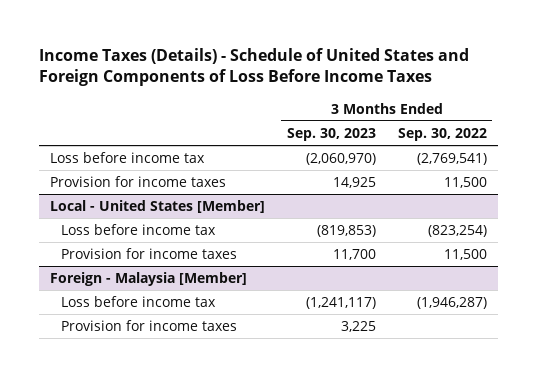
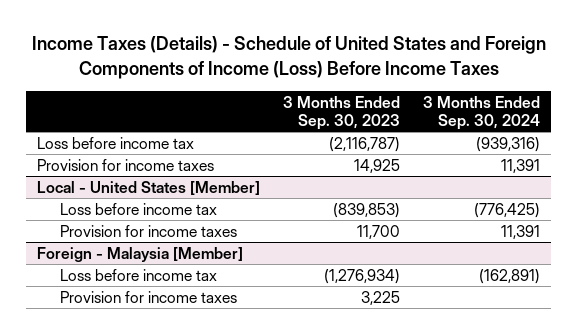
[38,47,469,87] Income Taxes (Details) - Schedule of United States and Foreign Components of Loss Before Income Taxes -> [31,36,546,79] Income Taxes (Details) - Schedule of United States and Foreign Components of Income (Loss) Before Income Taxes
[397,127,487,141] Sep. 30, 2022 -> none
none -> [423,95,541,130] 3 Months Ended Sep. 30, 2024
[305,153,376,166] (2,060,970) -> [329,136,401,152] (2,116,787)
[316,225,376,238] (819,853) -> [333,202,401,218] (839,853)
[305,297,376,310] (1,241,117) -> [324,268,401,284] (1,276,934)

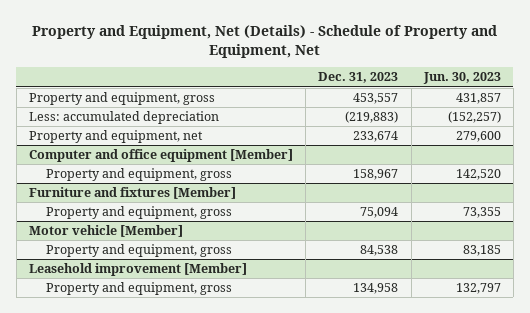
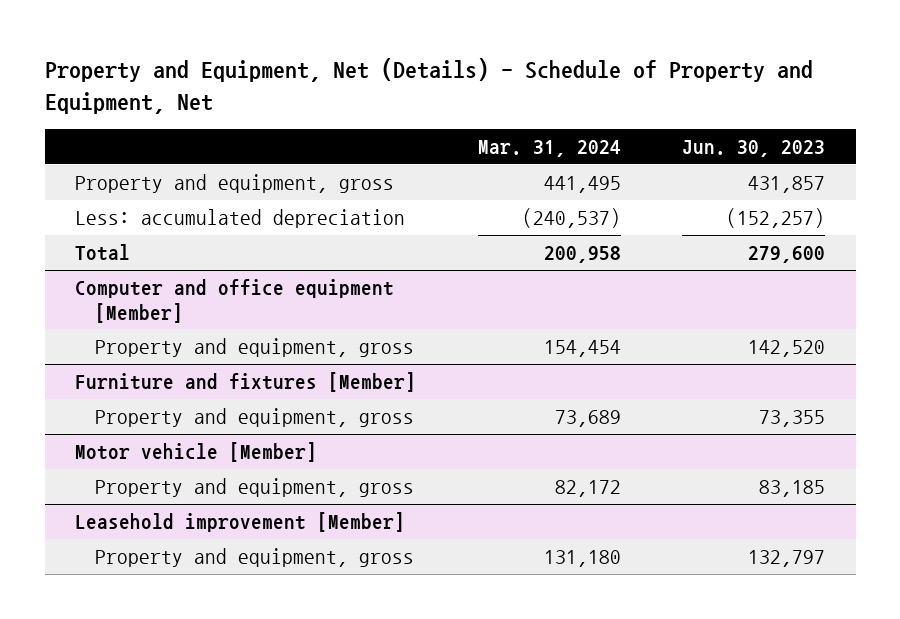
[318,72,399,84] Dec. 31, 2023 -> none
none -> [477,140,621,158] Mar. 31, 2024
[29,130,204,144] Property and equipment, net -> [75,243,131,261] Total

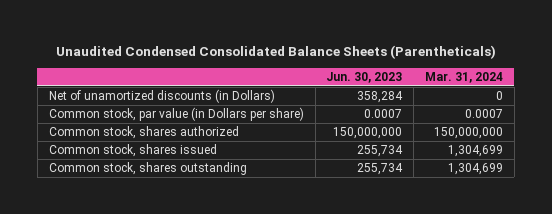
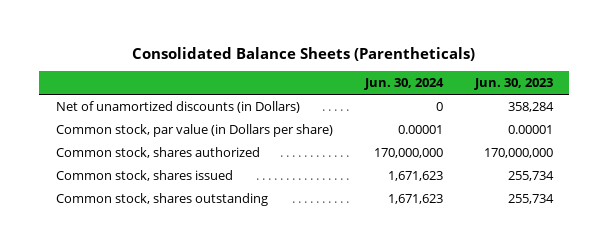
[55,44,496,59] Unaudited Condensed Consolidated Balance Sheets (Parentheticals) -> [132,46,476,61] Consolidated Balance Sheets (Parentheticals)
[424,71,503,83] Mar. 31, 2024 -> none
none -> [363,78,444,91] Jun. 30, 2024
[364,109,403,119] 0.0007 -> [508,124,554,134] 0.00001
[333,127,403,140] 150,000,000 -> [484,147,554,158] 170,000,000

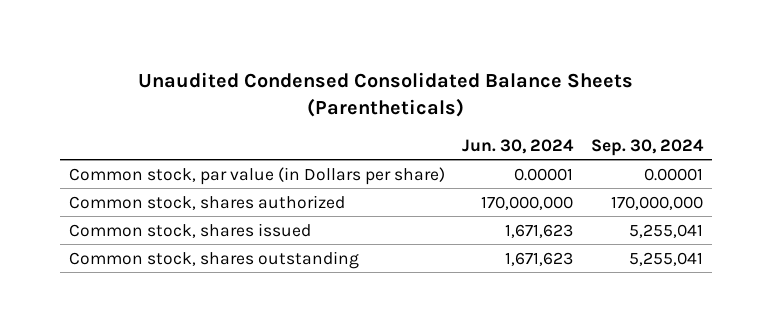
[132,46,476,61] Consolidated Balance Sheets (Parentheticals) -> [137,71,633,117] Unaudited Condensed Consolidated Balance Sheets (Parentheticals)
[474,78,554,91] Jun. 30, 2023 -> none
none -> [590,138,704,156] Sep. 30, 2024
[55,100,300,113] Net of unamortized discounts (in Dollars) -> none

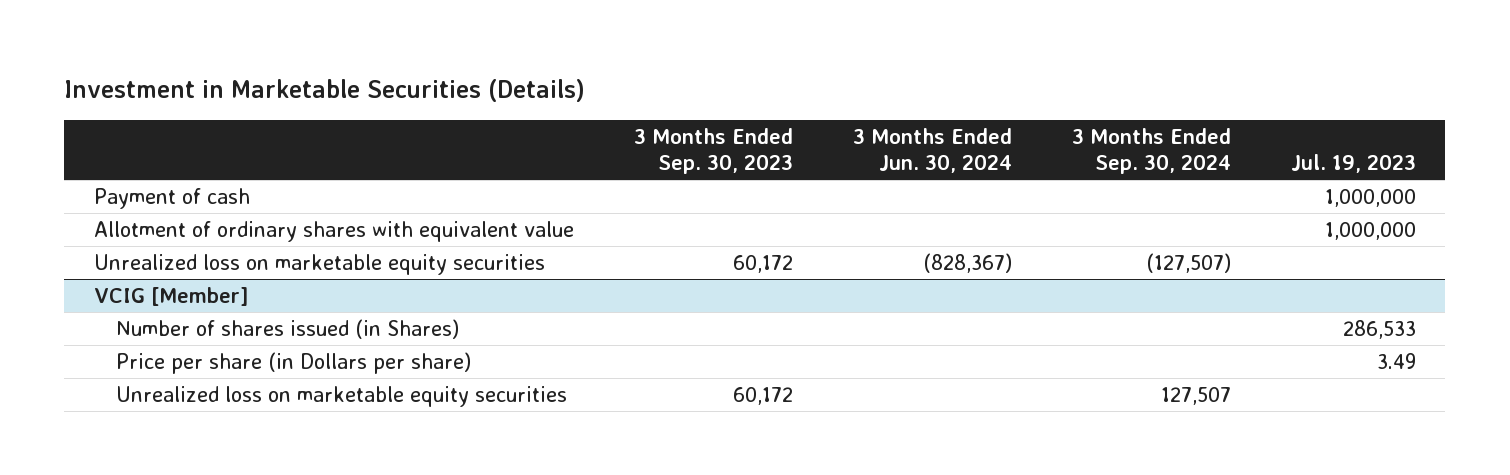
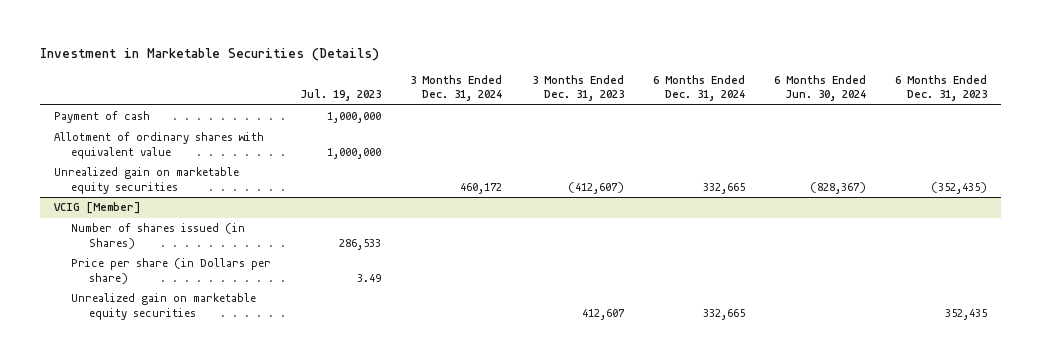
[634,127,794,175] 3 Months Ended Sep. 30, 2023 -> none
[852,127,1012,174] 3 Months Ended Jun. 30, 2024 -> none
[1071,127,1231,175] 3 Months Ended Sep. 30, 2024 -> none
none -> [410,74,503,102] 3 Months Ended Dec. 31, 2024
none -> [531,74,624,102] 3 Months Ended Dec. 31, 2023
none -> [652,74,745,102] 6 Months Ended Dec. 31, 2024
none -> [773,74,866,102] 6 Months Ended Jun. 30, 2024
none -> [894,74,987,102] 6 Months Ended Dec. 31, 2023
[94,253,546,275] Unrealized loss on marketable equity securities -> [54,167,240,194] Unrealized gain on marketable equity securities
[115,385,567,407] Unrealized loss on marketable equity securities -> [71,293,257,320] Unrealized gain on marketable equity securities

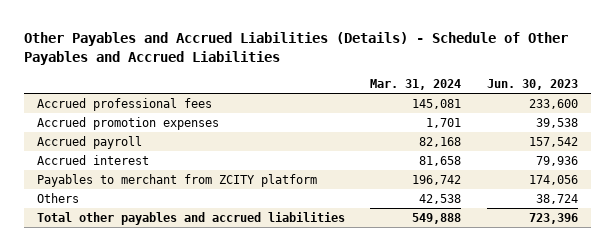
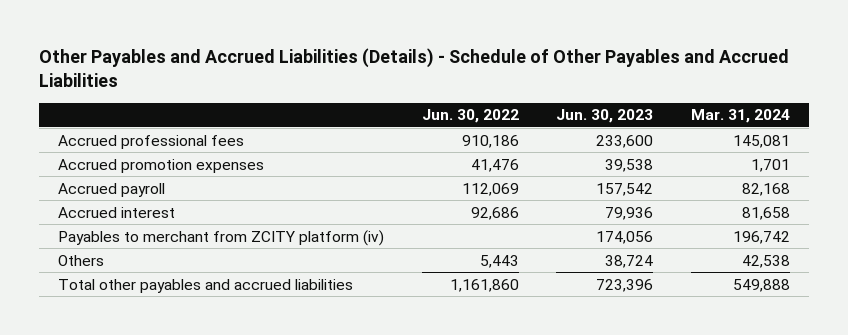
none -> [421,109,519,124] Jun. 30, 2022
[36,173,317,187] Payables to merchant from ZCITY platform -> [57,229,384,246] Payables to merchant from ZCITY platform (iv)

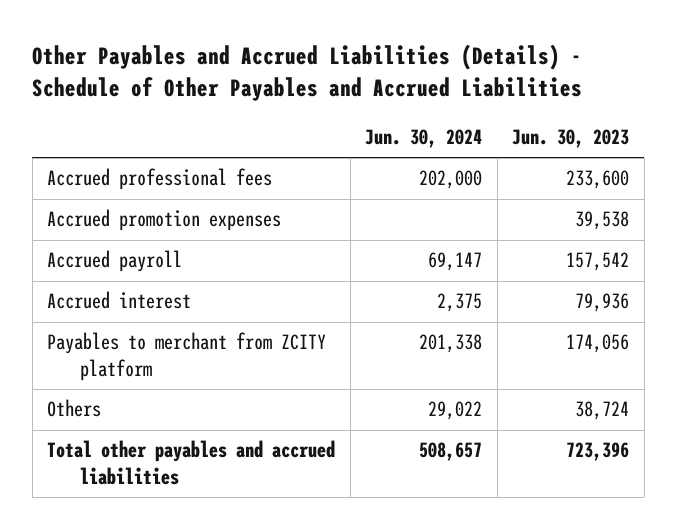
[421,109,519,124] Jun. 30, 2022 -> none
[690,109,790,124] Mar. 31, 2024 -> none
none -> [365,128,483,148] Jun. 30, 2024
[57,229,384,246] Payables to merchant from ZCITY platform (iv) -> [47,332,327,382] Payables to merchant from ZCITY platform

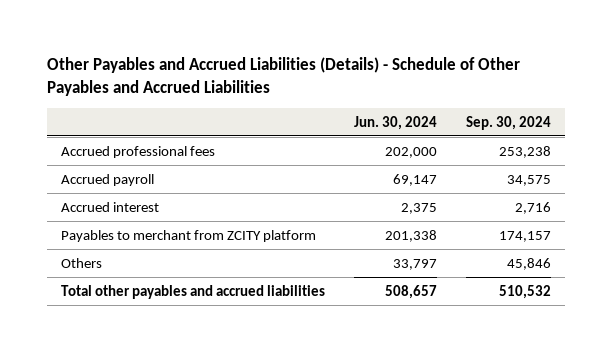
[512,128,630,148] Jun. 30, 2023 -> none
none -> [465,115,551,130] Sep. 30, 2024
[47,209,282,232] Accrued promotion expenses -> none
[428,401,483,421] 29,022 -> [392,258,437,270] 33,797

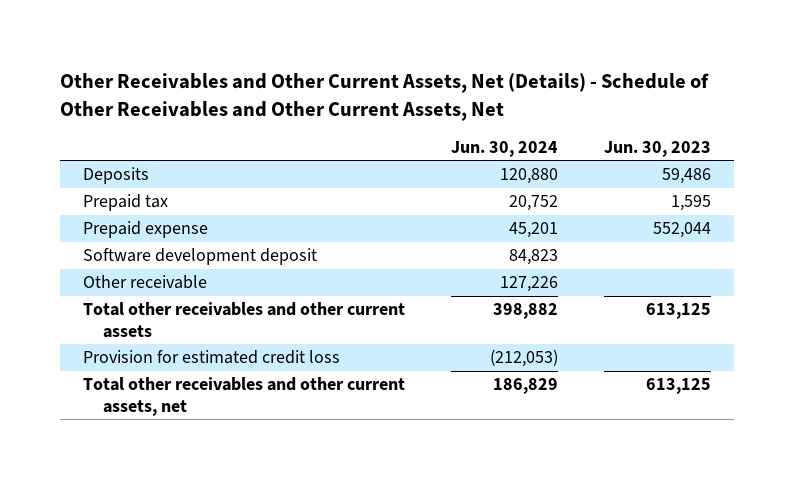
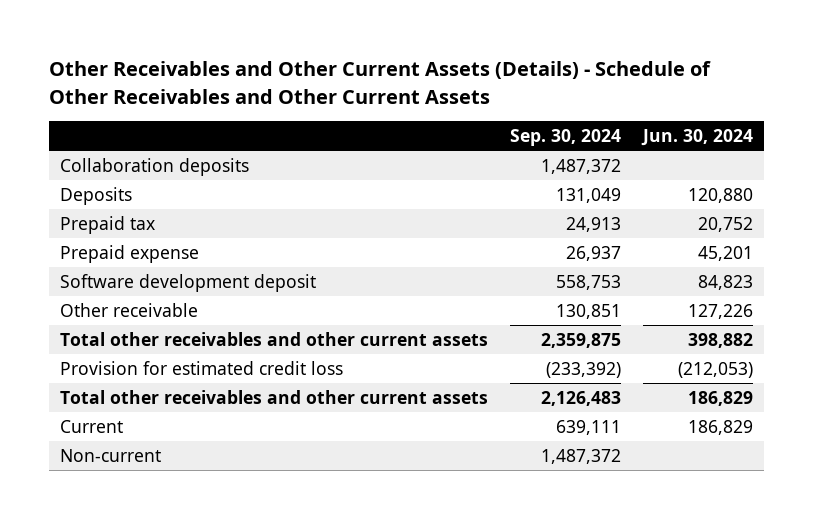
[60,73,710,121] Other Receivables and Other Current Assets, Net (Details) - Schedule of Other Receivables and Other Current Assets, Net -> [49,61,712,104] Other Receivables and Other Current Assets (Details) - Schedule of Other Receivables and Other Current Assets
[604,140,712,157] Jun. 30, 2023 -> none
none -> [509,129,621,147] Sep. 30, 2024
none -> [60,157,250,176] Collaboration deposits
[83,377,406,416] Total other receivables and other current assets, net -> [60,389,489,404] Total other receivables and other current assets
none -> [60,419,124,433] Current
none -> [60,448,162,462] Non-current

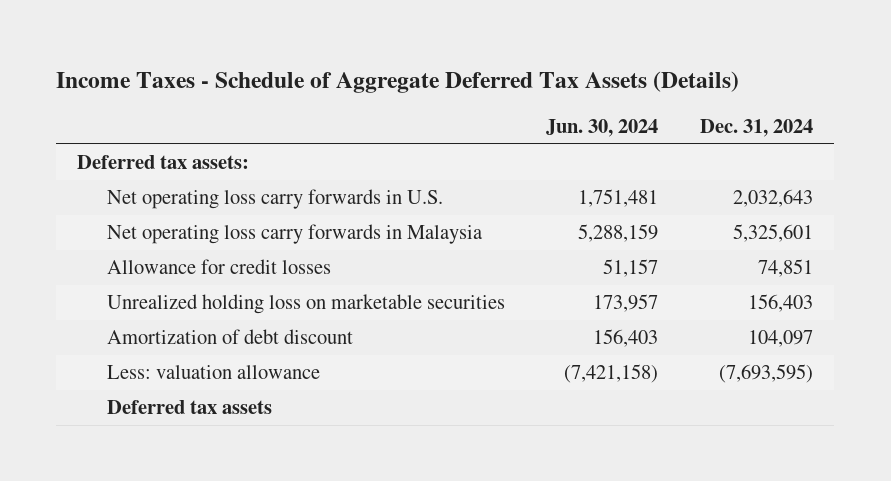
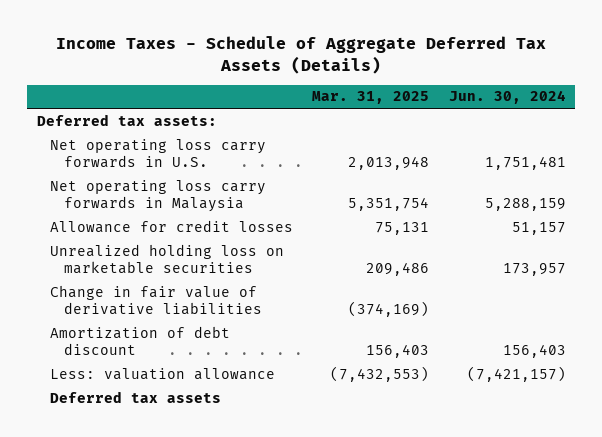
[700,118,814,137] Dec. 31, 2024 -> none
none -> [312,91,430,105] Mar. 31, 2025
none -> [50,284,263,316] Change in fair value of derivative liabilities
[564,364,659,384] (7,421,158) -> [466,365,566,382] (7,421,157)

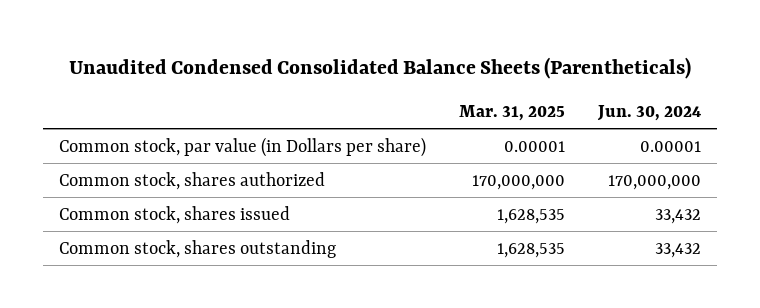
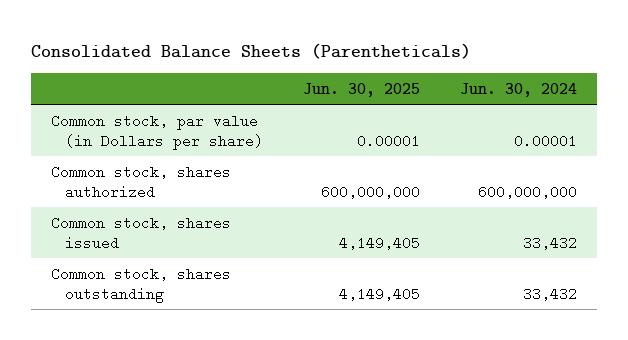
[68,56,691,79] Unaudited Condensed Consolidated Balance Sheets (Parentheticals) -> [31,42,472,59] Consolidated Balance Sheets (Parentheticals)
[458,104,565,121] Mar. 31, 2025 -> none
none -> [302,82,420,97] Jun. 30, 2025
[607,174,701,190] 170,000,000 -> [477,184,577,199] 600,000,000

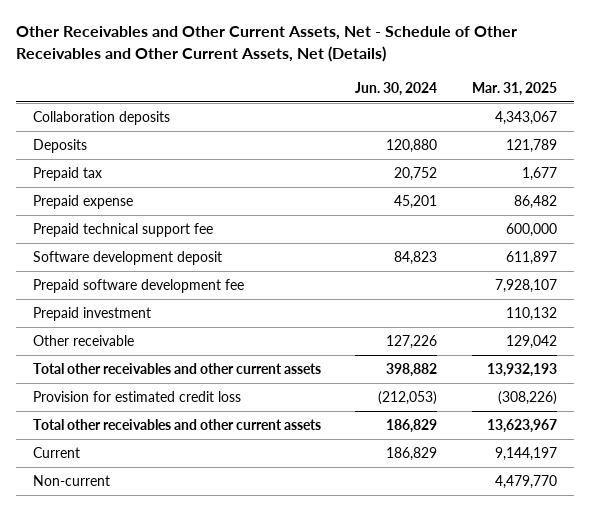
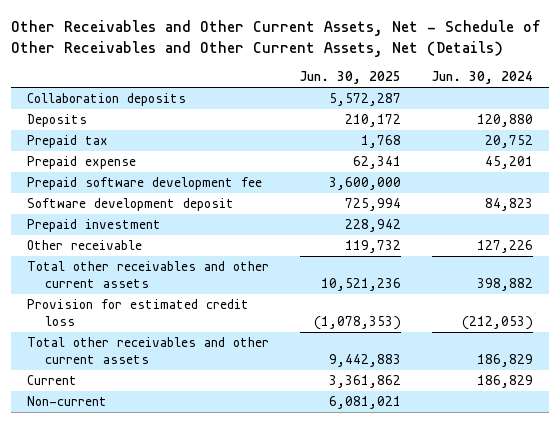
[472,81,558,96] Mar. 31, 2025 -> none
none -> [300,71,402,85] Jun. 30, 2025
[32,223,213,238] Prepaid technical support fee -> none
[32,251,222,266] Software development deposit -> [26,198,234,212] Software development deposit

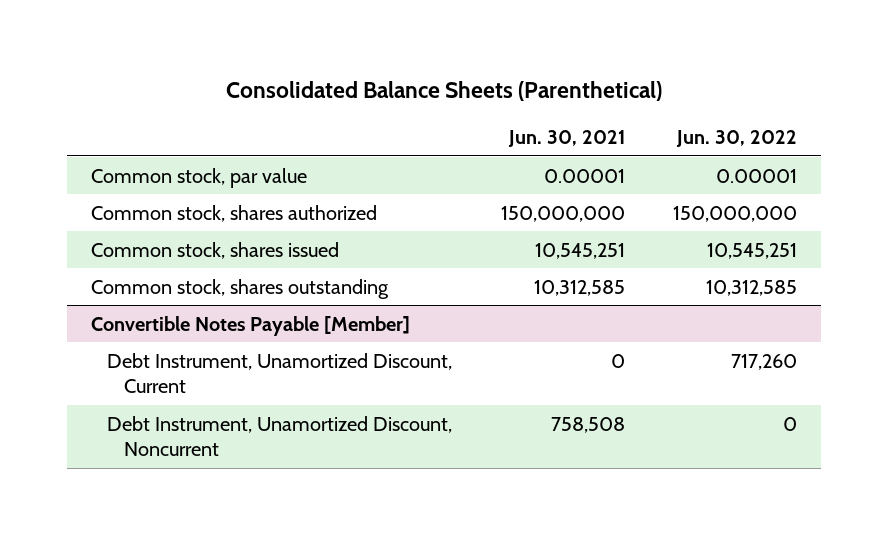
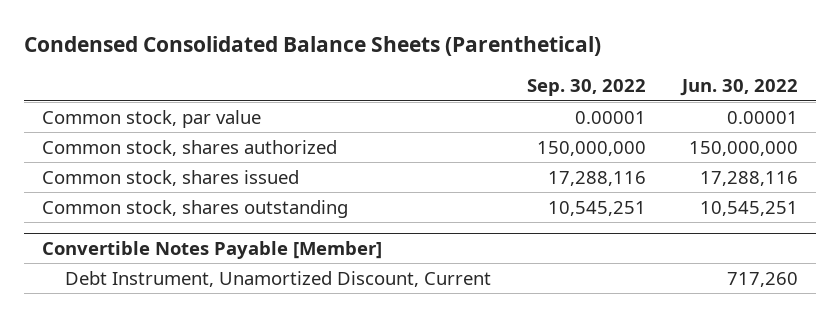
[226,81,663,102] Consolidated Balance Sheets (Parenthetical) -> [23,36,601,57] Condensed Consolidated Balance Sheets (Parenthetical)
[507,130,625,148] Jun. 30, 2021 -> none
none -> [526,79,646,97] Sep. 30, 2022
[707,242,798,259] 10,545,251 -> [700,170,799,186] 17,288,116
[706,279,798,296] 10,312,585 -> [700,200,799,216] 10,545,251
[107,415,453,456] Debt Instrument, Unamortized Discount, Noncurrent -> none

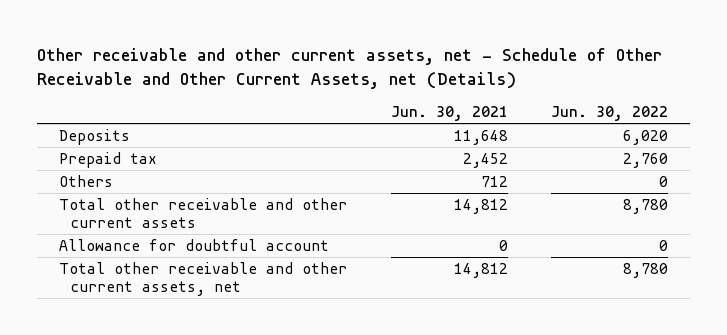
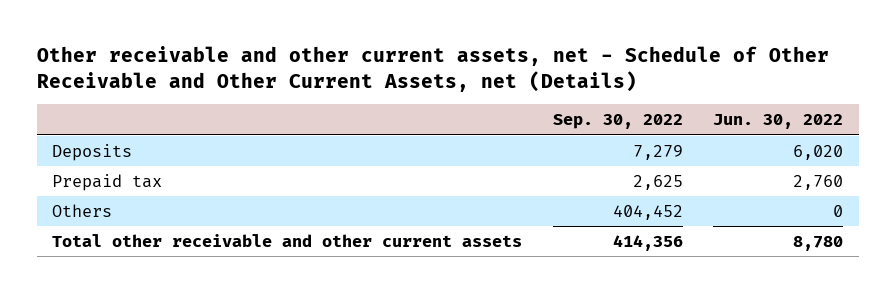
[390,106,508,122] Jun. 30, 2021 -> none
none -> [552,114,683,130] Sep. 30, 2022
[59,238,330,251] Allowance for doubtful account -> none
[59,261,348,296] Total other receivable and other current assets, net -> none

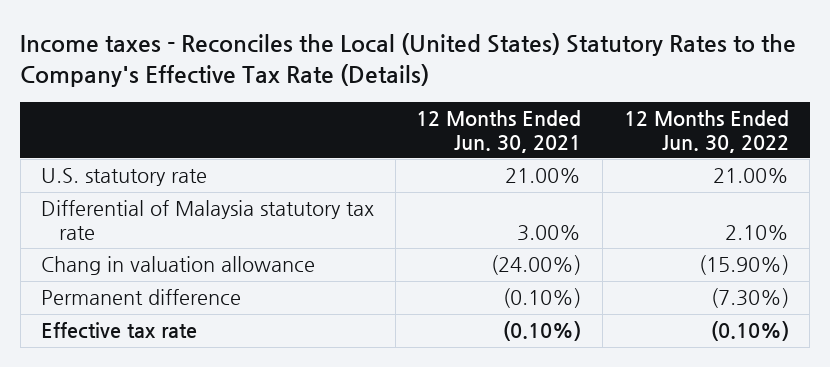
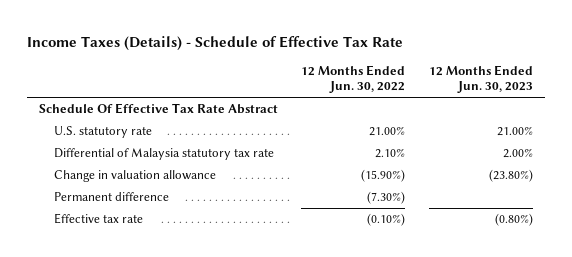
[20,33,797,88] Income taxes - Reconciles the Local (United States) Statutory Rates to the Company's Effective Tax Rate (Details) -> [26,36,403,52] Income Taxes (Details) - Schedule of Effective Tax Rate
[416,110,582,153] 12 Months Ended Jun. 30, 2021 -> none
none -> [428,65,533,94] 12 Months Ended Jun. 30, 2023
none -> [38,103,278,115] Schedule Of Effective Tax Rate Abstract
[41,256,316,276] Chang in valuation allowance -> [53,170,216,183] Change in valuation allowance

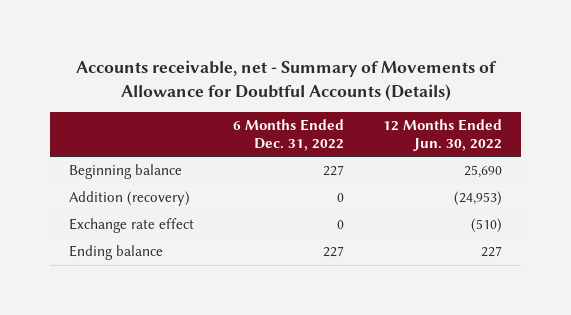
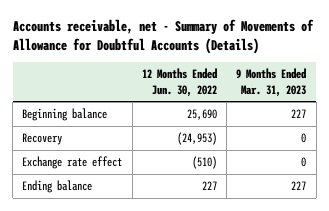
[233,118,345,151] 6 Months Ended Dec. 31, 2022 -> none
none -> [236,68,307,97] 9 Months Ended Mar. 31, 2023
[69,191,191,207] Addition (recovery) -> [22,133,63,146] Recovery

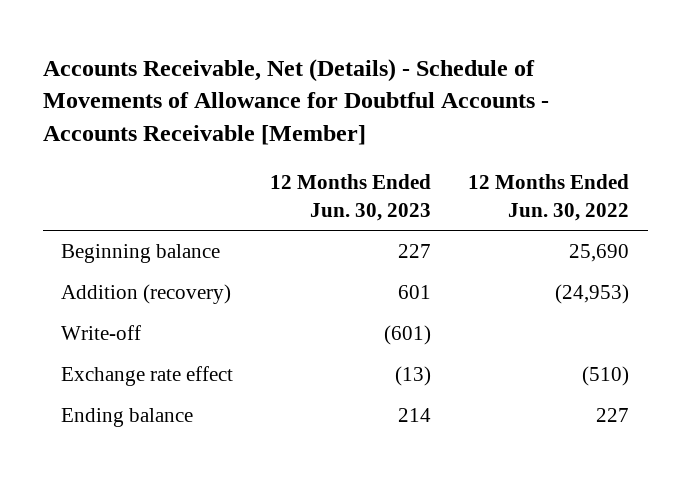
[12,19,314,54] Accounts receivable, net - Summary of Movements of Allowance for Doubtful Accounts (Details) -> [42,58,549,145] Accounts Receivable, Net (Details) - Schedule of Movements of Allowance for Doubtful Accounts - Accounts Receivable [Member]
[236,68,307,97] 9 Months Ended Mar. 31, 2023 -> none
none -> [270,174,432,221] 12 Months Ended Jun. 30, 2023
[22,133,63,146] Recovery -> [61,284,232,305] Addition (recovery)
none -> [61,325,142,341] Write-off

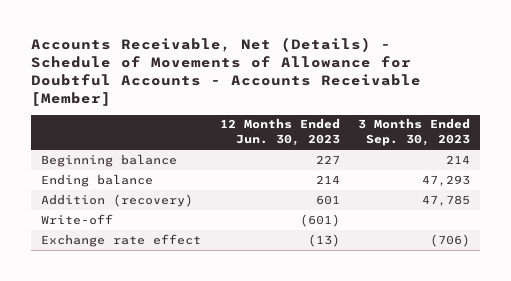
[468,174,630,221] 12 Months Ended Jun. 30, 2022 -> none
none -> [358,118,471,147] 3 Months Ended Sep. 30, 2023
[61,408,194,428] Ending balance -> [40,173,153,187] Ending balance

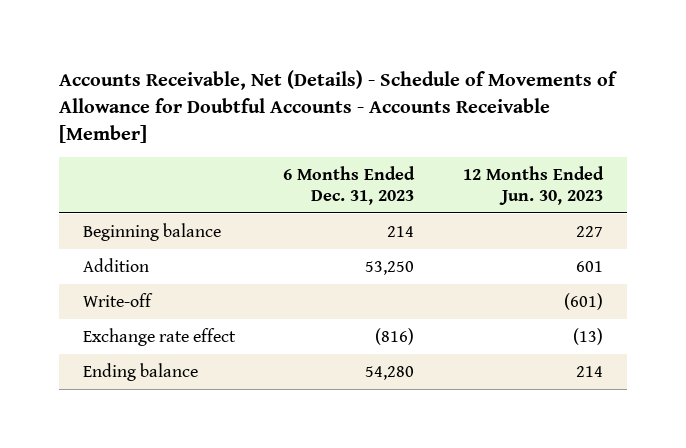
[358,118,471,147] 3 Months Ended Sep. 30, 2023 -> none
none -> [283,165,416,205] 6 Months Ended Dec. 31, 2023
[40,193,193,207] Addition (recovery) -> [82,257,149,272] Addition
[40,173,153,187] Ending balance -> [82,362,198,381] Ending balance

